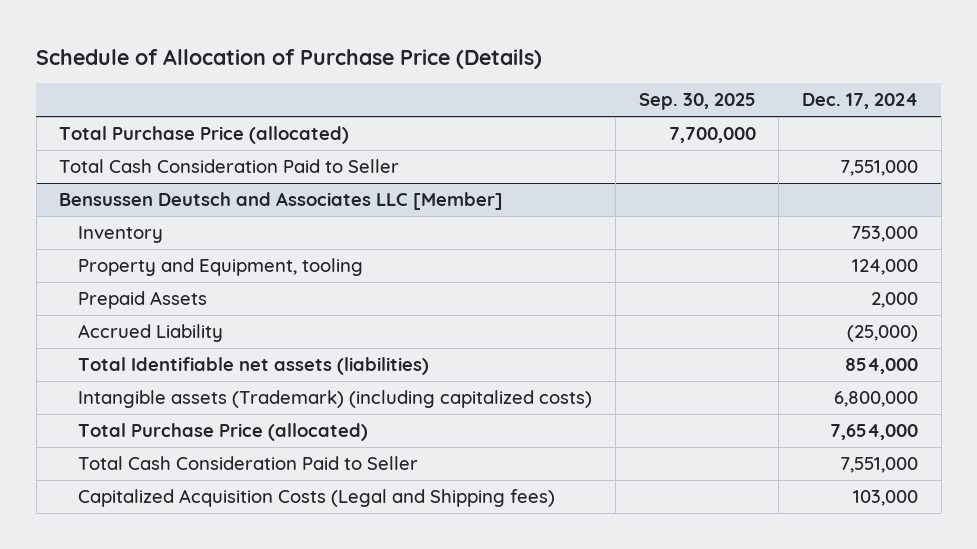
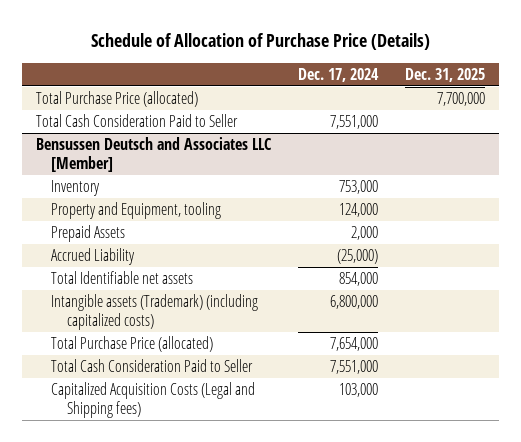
[638,93,756,111] Sep. 30, 2025 -> none
none -> [405,67,486,82] Dec. 31, 2025
[78,356,430,375] Total Identifiable net assets (liabilities) -> [51,271,194,285] Total Identifiable net assets

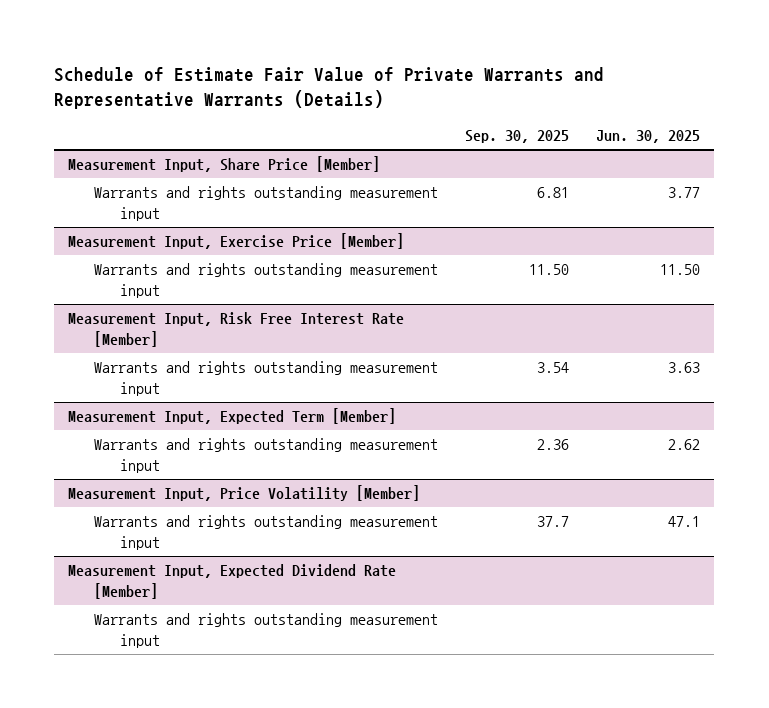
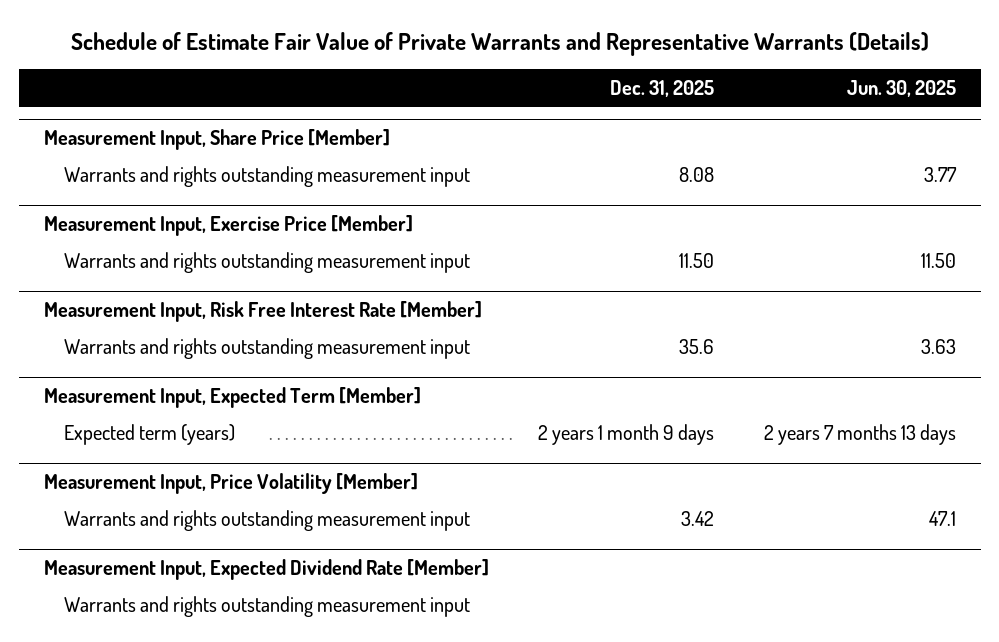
[465,130,570,144] Sep. 30, 2025 -> none
none -> [610,80,715,98] Dec. 31, 2025
[93,438,438,474] Warrants and rights outstanding measurement input -> none
none -> [63,423,235,445] Expected term (years)

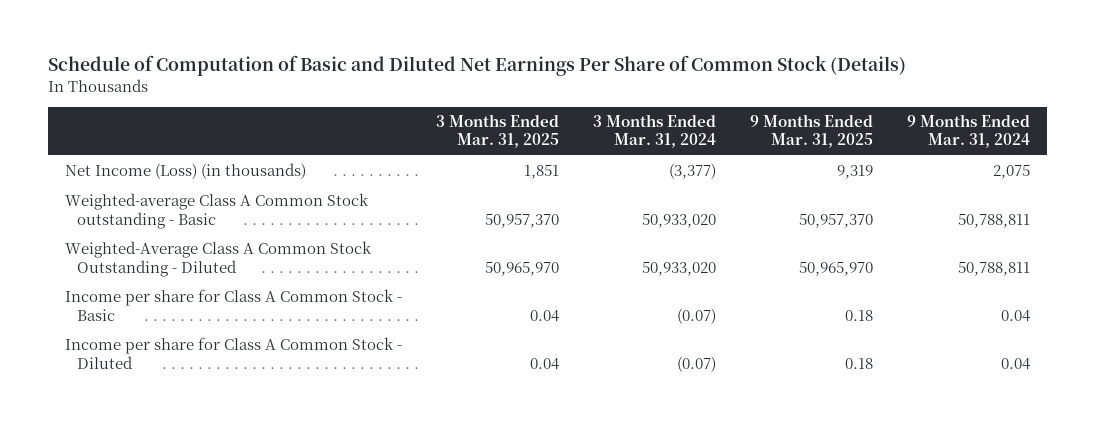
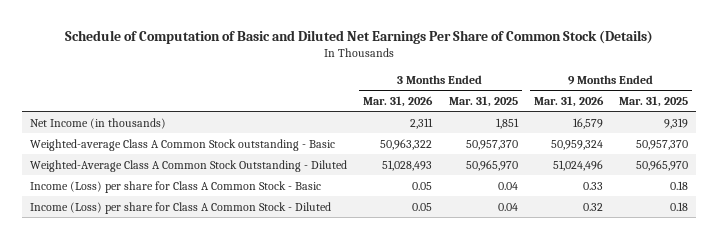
[592,114,716,149] 3 Months Ended Mar. 31, 2024 -> none
[906,114,1030,149] 9 Months Ended Mar. 31, 2024 -> none
none -> [363,95,434,107] Mar. 31, 2026
none -> [533,95,604,107] Mar. 31, 2026
[64,163,306,180] Net Income (Loss) (in thousands) -> [30,117,167,129] Net Income (in thousands)
[64,289,402,321] Income per share for Class A Common Stock - Basic -> [30,180,322,193] Income (Loss) per share for Class A Common Stock - Basic
[64,337,402,369] Income per share for Class A Common Stock - Diluted -> [30,201,332,214] Income (Loss) per share for Class A Common Stock - Diluted

